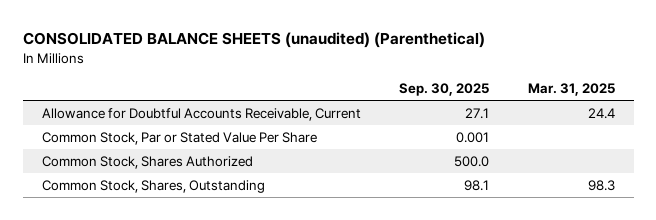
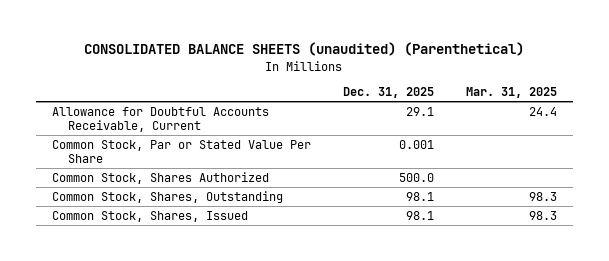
[399,82,490,96] Sep. 30, 2025 -> none
none -> [342,87,434,99] Dec. 31, 2025
none -> [51,210,248,222] Common Stock, Shares, Issued

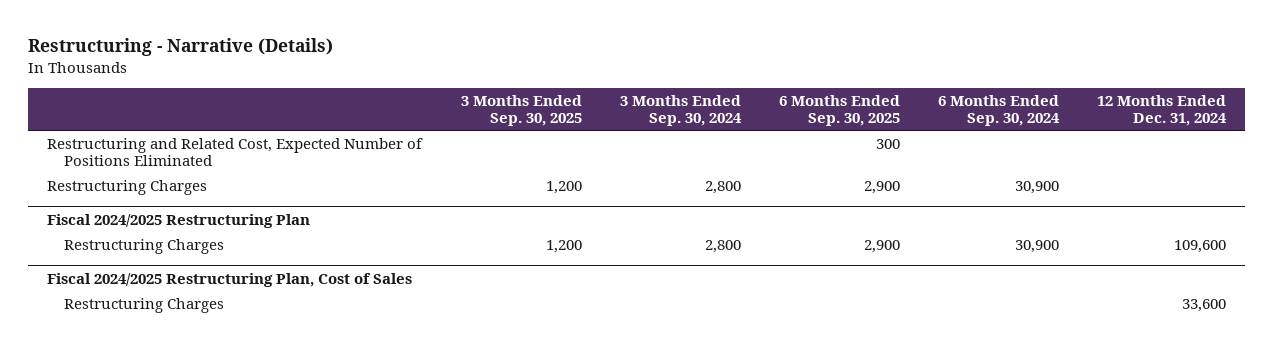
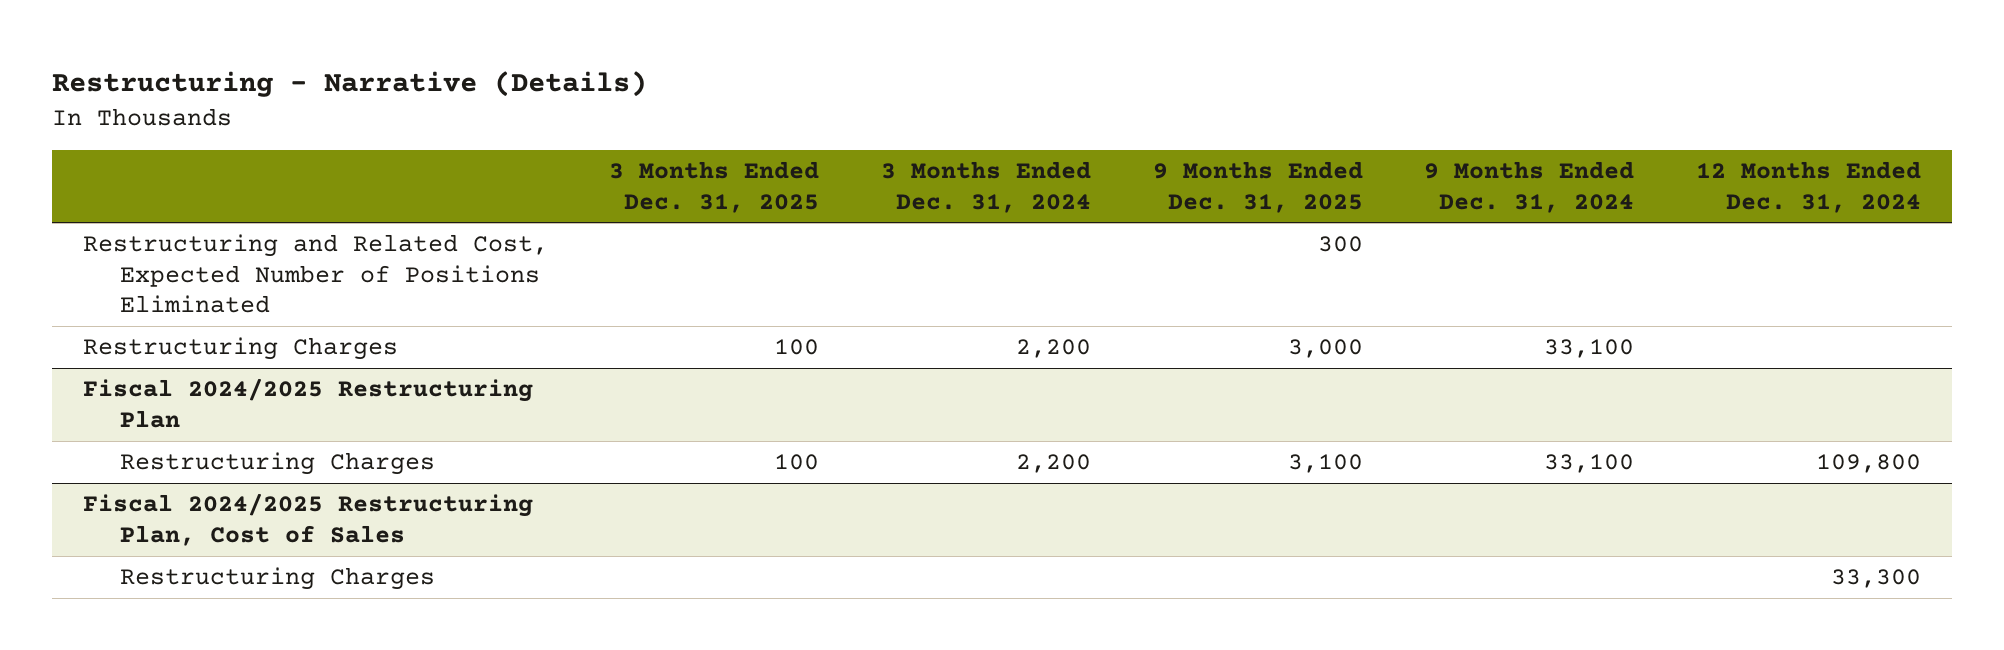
[460,94,582,127] 3 Months Ended Sep. 30, 2025 -> none
[619,94,742,127] 3 Months Ended Sep. 30, 2024 -> none
[778,94,900,127] 6 Months Ended Sep. 30, 2025 -> none
[937,94,1060,127] 6 Months Ended Sep. 30, 2024 -> none
none -> [609,161,820,213] 3 Months Ended Dec. 31, 2025
none -> [880,161,1091,213] 3 Months Ended Dec. 31, 2024
none -> [1152,161,1363,213] 9 Months Ended Dec. 31, 2025
none -> [1424,161,1635,213] 9 Months Ended Dec. 31, 2024
[1174,239,1227,253] 109,600 -> [1815,454,1921,474] 109,800
[1182,298,1227,312] 33,600 -> [1830,569,1921,589] 33,300

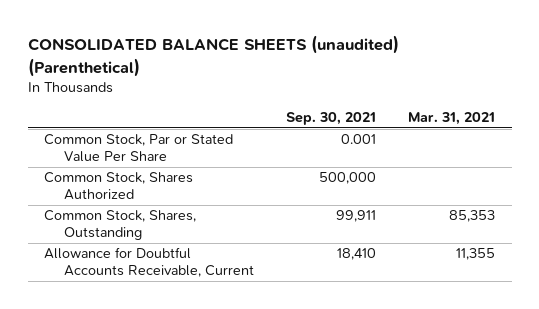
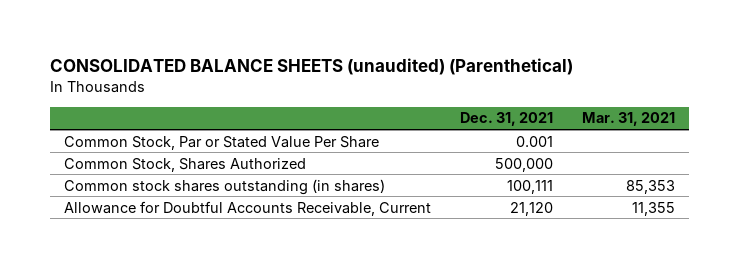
[286,112,377,126] Sep. 30, 2021 -> none
none -> [459,112,553,127] Dec. 31, 2021
[43,210,196,241] Common Stock, Shares, Outstanding -> [64,178,386,195] Common stock shares outstanding (in shares)

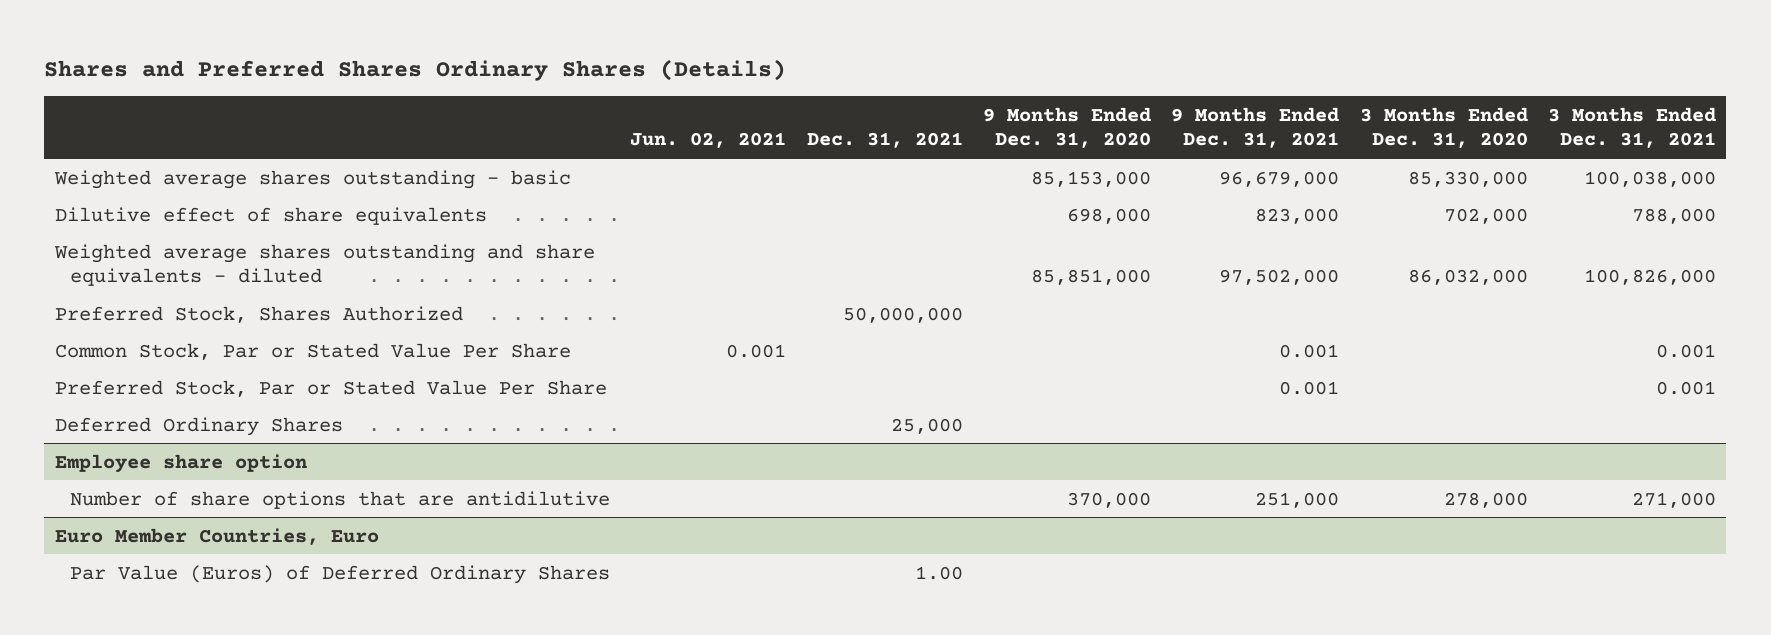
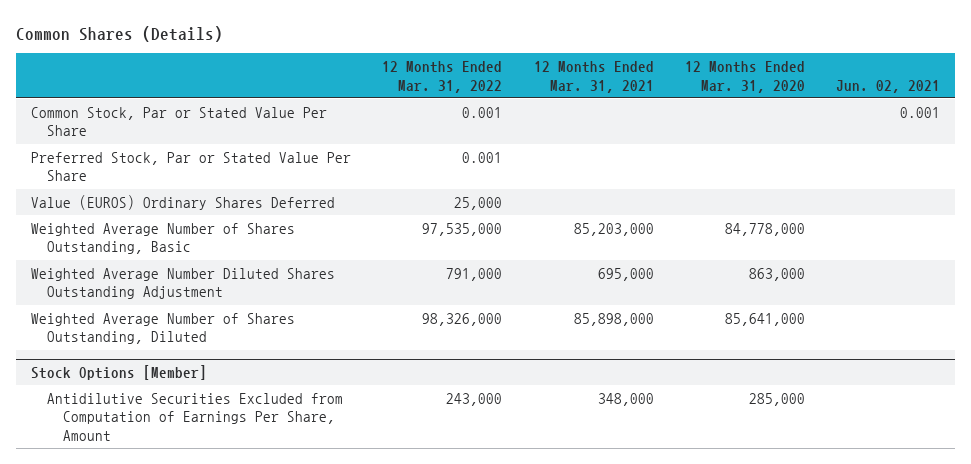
[44,58,787,81] Shares and Preferred Shares Ordinary Shares (Details) -> [15,25,223,42] Common Shares (Details)
[806,132,963,149] Dec. 31, 2021 -> none
[982,106,1151,149] 9 Months Ended Dec. 31, 2020 -> none
[1171,106,1340,149] 9 Months Ended Dec. 31, 2021 -> none
[1359,106,1528,149] 3 Months Ended Dec. 31, 2020 -> none
[1547,106,1716,149] 3 Months Ended Dec. 31, 2021 -> none
none -> [382,60,503,93] 12 Months Ended Mar. 31, 2022
none -> [533,60,654,93] 12 Months Ended Mar. 31, 2021
none -> [684,60,805,93] 12 Months Ended Mar. 31, 2020
[53,169,571,189] Weighted average shares outstanding - basic -> none
[54,206,487,225] Dilutive effect of share equivalents -> none
[53,243,595,287] Weighted average shares outstanding and share equivalents - diluted -> none
[54,305,463,323] Preferred Stock, Shares Authorized -> none
[54,527,379,545] Euro Member Countries, Euro -> none
[69,564,610,584] Par Value (Euros) of Deferred Ordinary Shares -> none
[54,416,343,436] Deferred Ordinary Shares -> [31,194,336,210] Value (EUROS) Ordinary Shares Deferred
none -> [31,222,296,255] Weighted Average Number of Shares Outstanding, Basic
none -> [31,267,336,300] Weighted Average Number Diluted Shares Outstanding Adjustment
none -> [31,312,296,345] Weighted Average Number of Shares Outstanding, Diluted
[54,453,307,473] Employee share option -> [31,365,208,381] Stock Options [Member]
[69,490,610,509] Number of share options that are antidilutive -> [46,392,343,442] Antidilutive Securities Excluded from Computation of Earnings Per Share, Amount

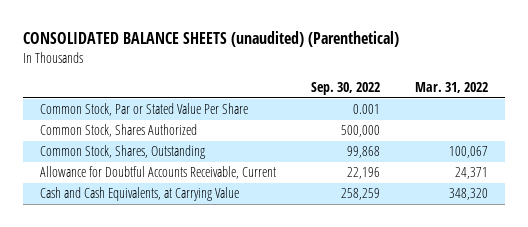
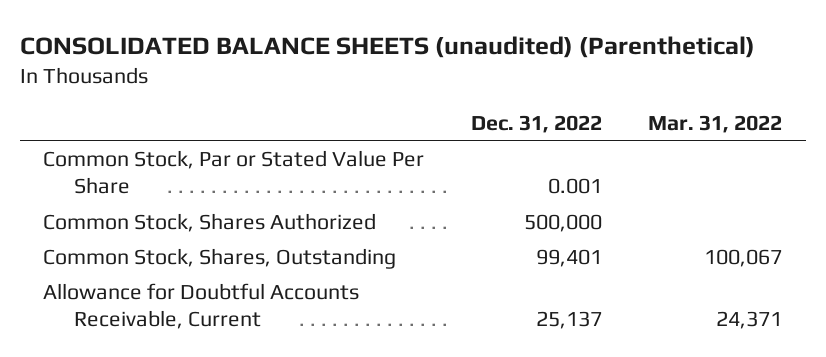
[311,82,381,96] Sep. 30, 2022 -> none
none -> [470,114,602,133] Dec. 31, 2022
[40,187,240,202] Cash and Cash Equivalents, at Carrying Value -> none

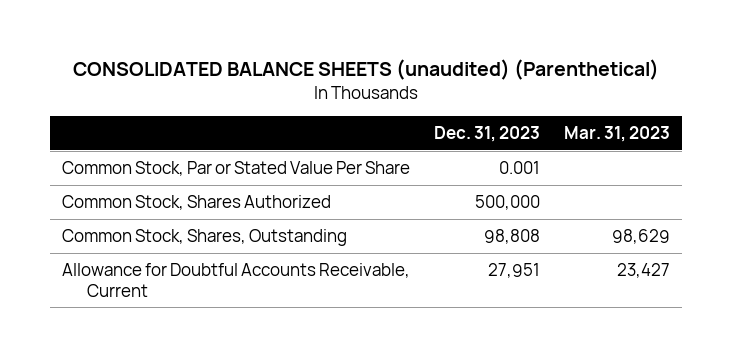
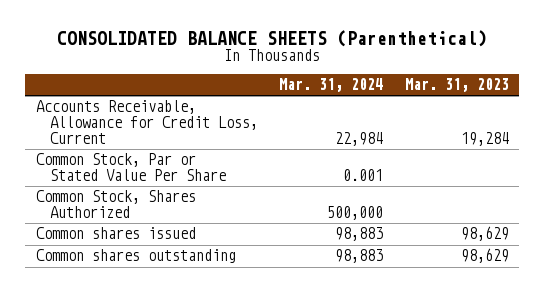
[72,59,659,81] CONSOLIDATED BALANCE SHEETS (unaudited) (Parenthetical) -> [57,29,488,47] CONSOLIDATED BALANCE SHEETS (Parenthetical)
[433,126,540,143] Dec. 31, 2023 -> none
none -> [279,78,384,93] Mar. 31, 2024
none -> [35,100,258,145] Accounts Receivable, Allowance for Credit Loss, Current
[61,263,410,297] Allowance for Doubtful Accounts Receivable, Current -> none
none -> [35,227,196,240] Common shares issued
[61,229,347,247] Common Stock, Shares, Outstanding -> [35,249,236,264] Common shares outstanding

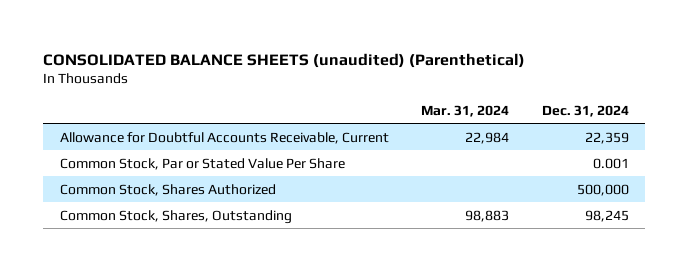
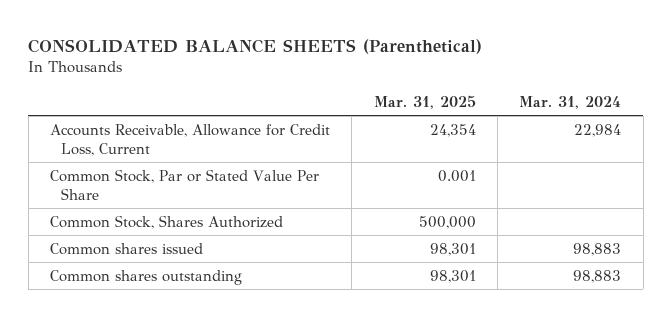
[43,52,526,68] CONSOLIDATED BALANCE SHEETS (unaudited) (Parenthetical) -> [28,38,483,54] CONSOLIDATED BALANCE SHEETS (Parenthetical)
[542,104,630,117] Dec. 31, 2024 -> none
none -> [373,94,476,109] Mar. 31, 2025
[59,131,389,144] Allowance for Doubtful Accounts Receivable, Current -> [50,123,331,156] Accounts Receivable, Allowance for Credit Loss, Current
none -> [50,242,204,255] Common shares issued
[59,209,292,224] Common Stock, Shares, Outstanding -> [50,269,243,285] Common shares outstanding

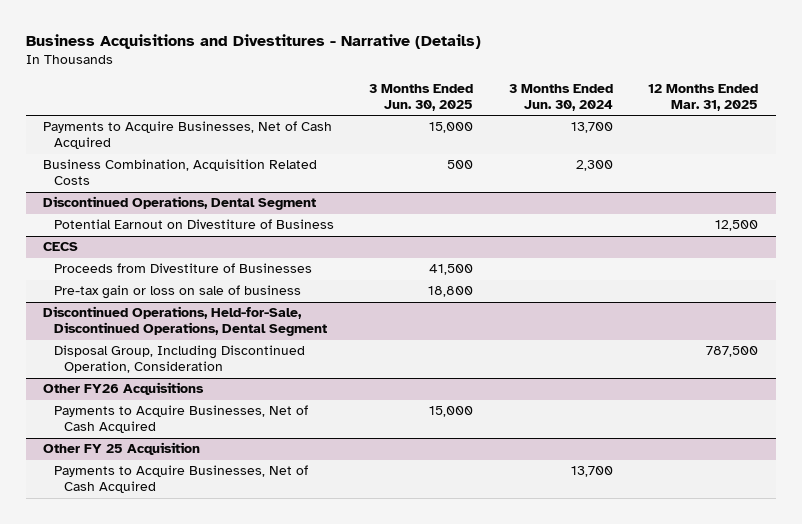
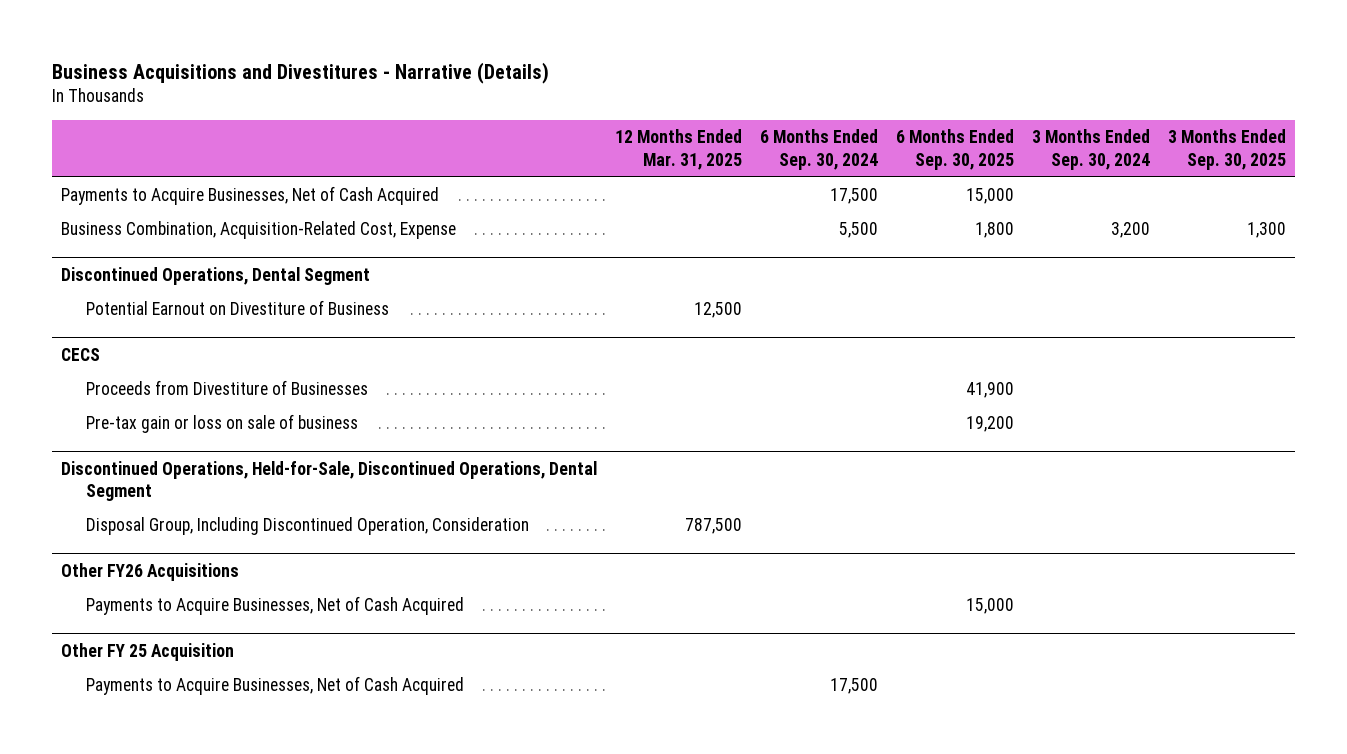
[369,83,474,111] 3 Months Ended Jun. 30, 2025 -> none
[508,83,613,111] 3 Months Ended Jun. 30, 2024 -> none
none -> [759,129,878,170] 6 Months Ended Sep. 30, 2024
none -> [896,129,1015,170] 6 Months Ended Sep. 30, 2025
none -> [1032,129,1151,170] 3 Months Ended Sep. 30, 2024
none -> [1168,129,1287,170] 3 Months Ended Sep. 30, 2025
[43,159,318,186] Business Combination, Acquisition Related Costs -> [60,221,456,240] Business Combination, Acquisition-Related Cost, Expense

